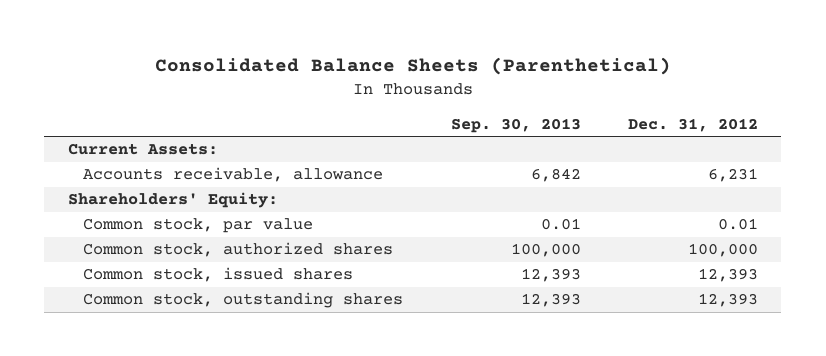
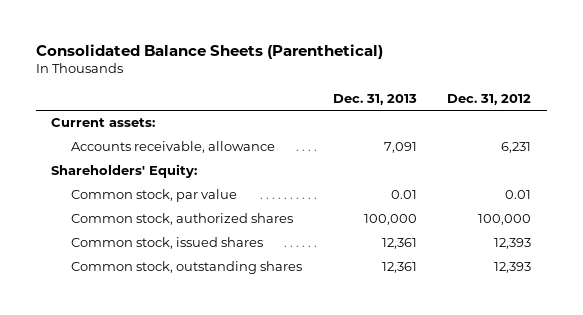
[450,117,581,133] Sep. 30, 2013 -> none
none -> [332,93,417,105] Dec. 31, 2013
[67,143,218,156] Current Assets: -> [51,118,156,128] Current assets:

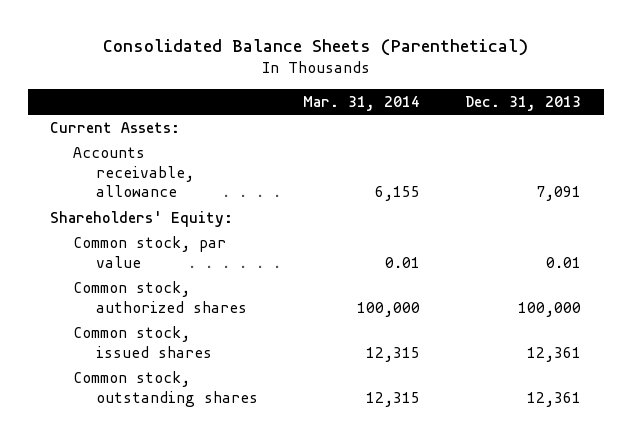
[447,93,532,105] Dec. 31, 2012 -> none
none -> [303,95,421,111] Mar. 31, 2014
[51,118,156,128] Current assets: -> [50,122,181,134] Current Assets:

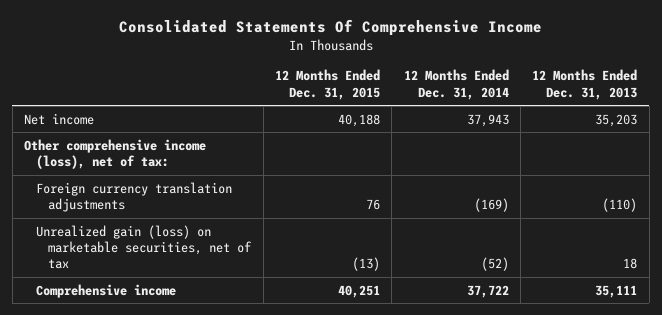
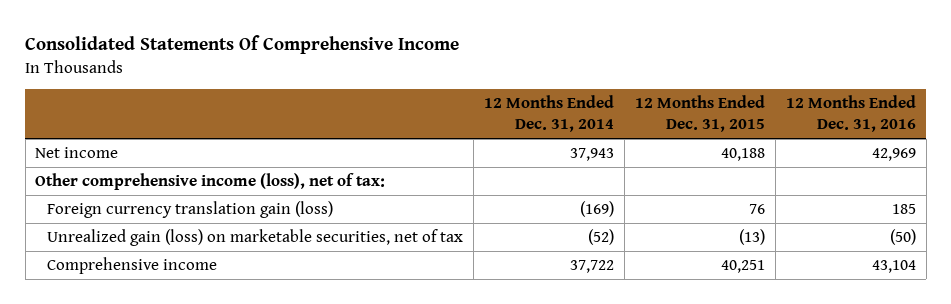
[532,69,638,100] 12 Months Ended Dec. 31, 2013 -> none
none -> [785,95,916,133] 12 Months Ended Dec. 31, 2016
[36,181,233,212] Foreign currency translation adjustments -> [47,201,334,219] Foreign currency translation gain (loss)

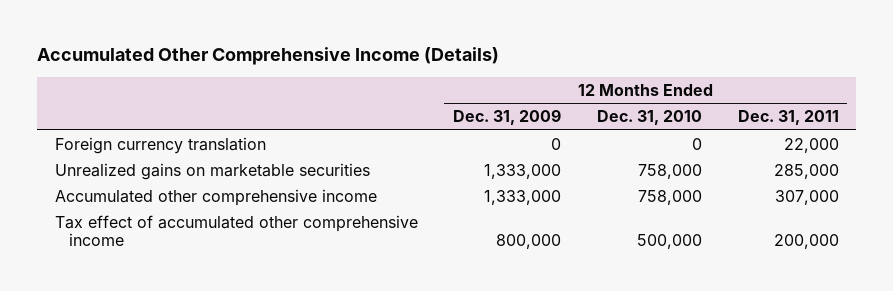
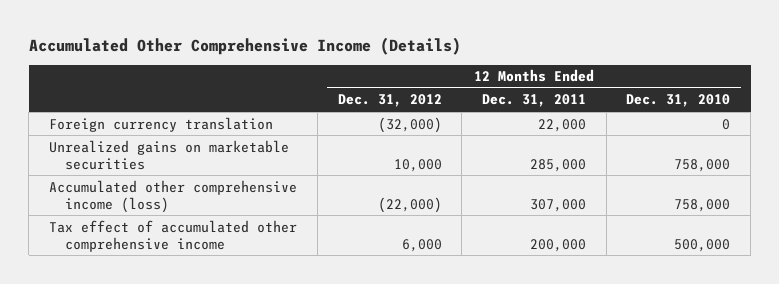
[453,109,562,126] Dec. 31, 2009 -> none
none -> [337,94,442,108] Dec. 31, 2012
[54,188,377,206] Accumulated other comprehensive income -> [49,179,298,213] Accumulated other comprehensive income (loss)

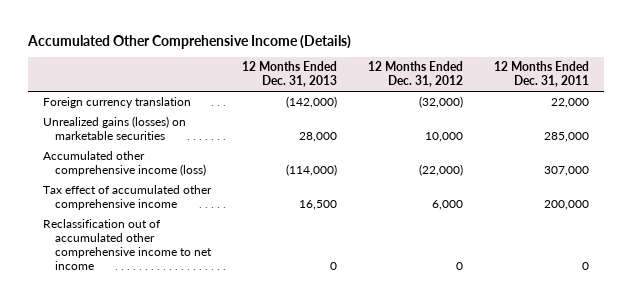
[626,94,731,108] Dec. 31, 2010 -> none
none -> [241,61,337,88] 12 Months Ended Dec. 31, 2013
[49,139,290,170] Unrealized gains on marketable securities -> [42,116,186,140] Unrealized gains (losses) on marketable securities
none -> [42,219,212,270] Reclassification out of accumulated other comprehensive income to net income

